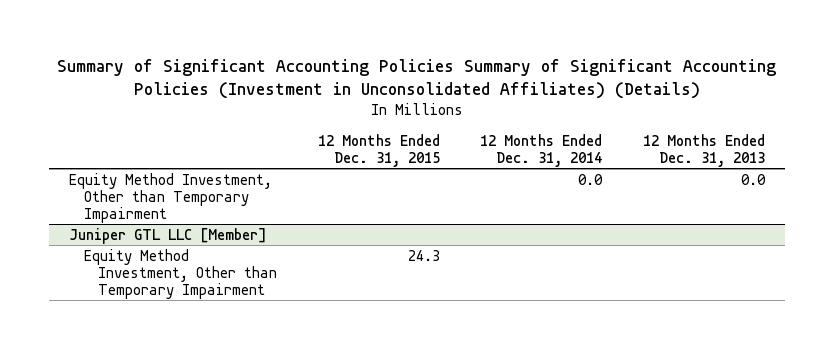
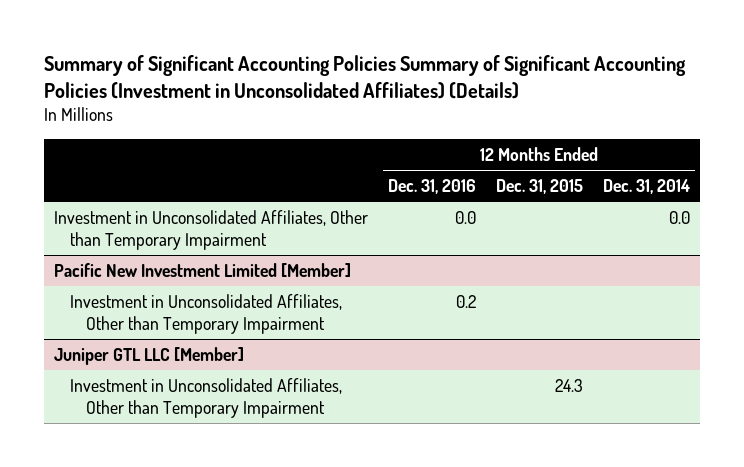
[642,133,765,167] 12 Months Ended Dec. 31, 2013 -> none
none -> [387,179,476,195] Dec. 31, 2016
[69,172,273,224] Equity Method Investment, Other than Temporary Impairment -> [53,210,368,250] Investment in Unconsolidated Affiliates, Other than Temporary Impairment
none -> [53,263,351,278] Pacific New Investment Limited [Member]
none -> [69,294,342,334] Investment in Unconsolidated Affiliates, Other than Temporary Impairment
[83,248,277,300] Equity Method Investment, Other than Temporary Impairment -> [69,378,342,418] Investment in Unconsolidated Affiliates, Other than Temporary Impairment

